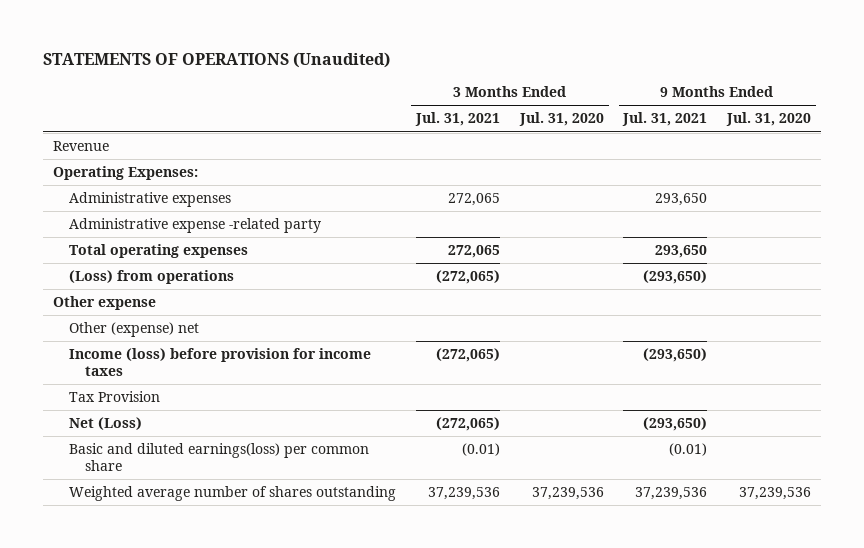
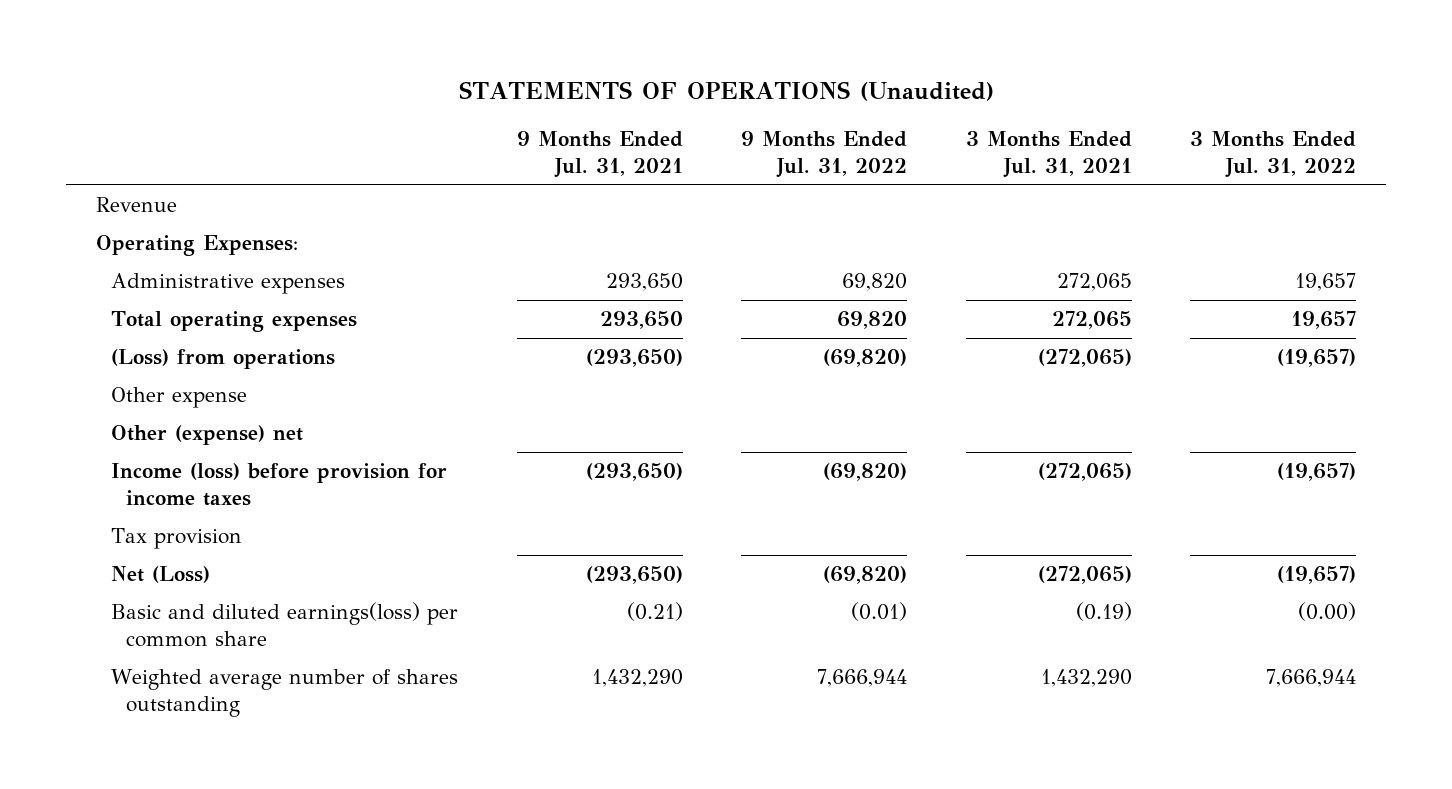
[518,112,604,127] Jul. 31, 2020 -> none
[726,112,812,127] Jul. 31, 2020 -> none
none -> [741,131,908,178] 9 Months Ended Jul. 31, 2022
none -> [1190,131,1357,178] 3 Months Ended Jul. 31, 2022
[69,218,322,234] Administrative expense -related party -> none
[69,391,161,403] Tax Provision -> [110,528,242,550] Tax provision
[461,443,500,457] (0.01) -> [1075,602,1132,622] (0.19)
[669,443,708,457] (0.01) -> [626,602,683,622] (0.21)
[427,487,500,501] 37,239,536 -> [1040,669,1132,688] 1,432,290
[635,487,708,501] 37,239,536 -> [591,669,683,688] 1,432,290

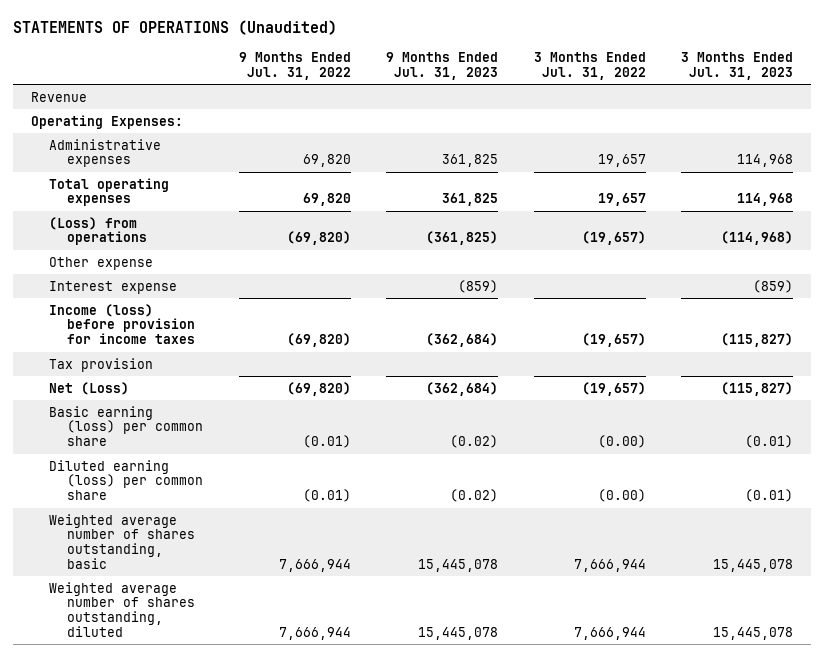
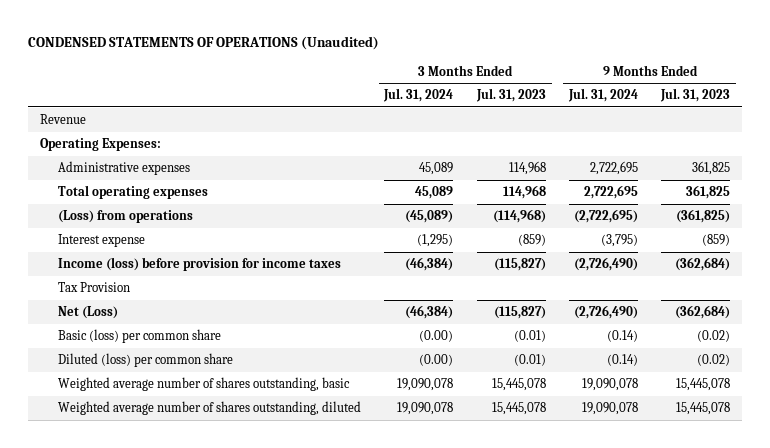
[13,19,338,35] STATEMENTS OF OPERATIONS (Unaudited) -> [28,36,380,51] CONDENSED STATEMENTS OF OPERATIONS (Unaudited)
[238,51,351,80] 9 Months Ended Jul. 31, 2022 -> none
[533,51,646,80] 3 Months Ended Jul. 31, 2022 -> none
none -> [383,88,454,103] Jul. 31, 2024
none -> [568,88,639,103] Jul. 31, 2024
[48,256,153,270] Other expense -> none
[48,357,153,372] Tax provision -> [58,281,131,292] Tax Provision
[48,405,204,447] Basic earning (loss) per common share -> [58,328,222,343] Basic (loss) per common share
[48,459,204,501] Diluted earning (loss) per common share -> [58,352,234,367] Diluted (loss) per common share

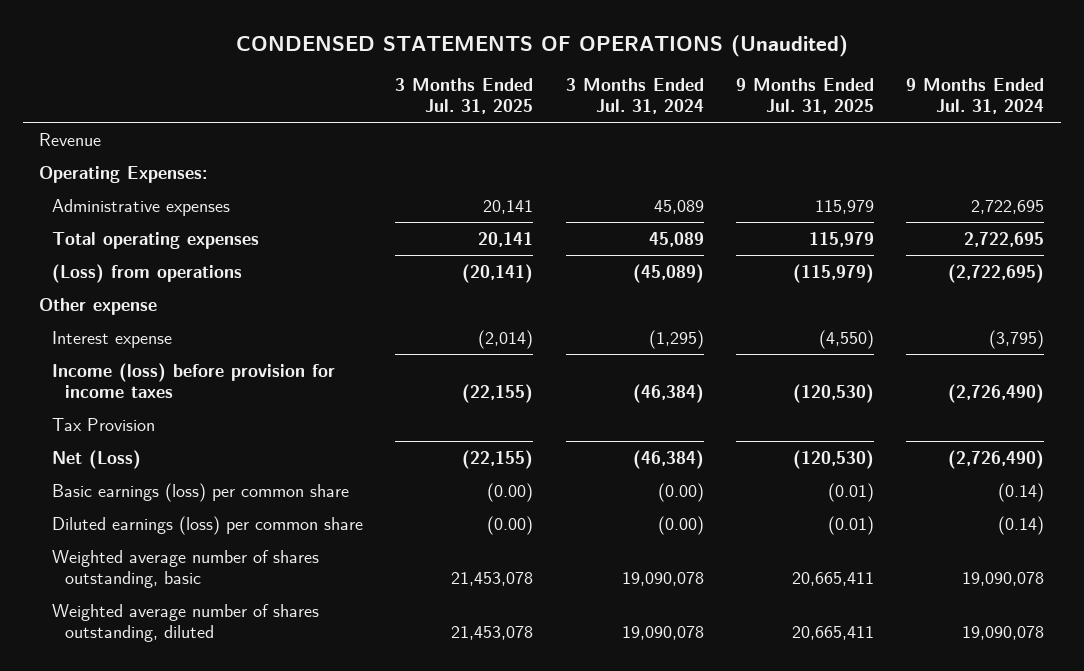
[475,88,546,103] Jul. 31, 2023 -> none
[660,88,731,103] Jul. 31, 2023 -> none
none -> [395,77,534,114] 3 Months Ended Jul. 31, 2025
none -> [736,77,875,114] 9 Months Ended Jul. 31, 2025
none -> [39,297,158,315] Other expense
[58,328,222,343] Basic (loss) per common share -> [52,482,350,502] Basic earnings (loss) per common share
[58,352,234,367] Diluted (loss) per common share -> [52,515,364,535] Diluted earnings (loss) per common share

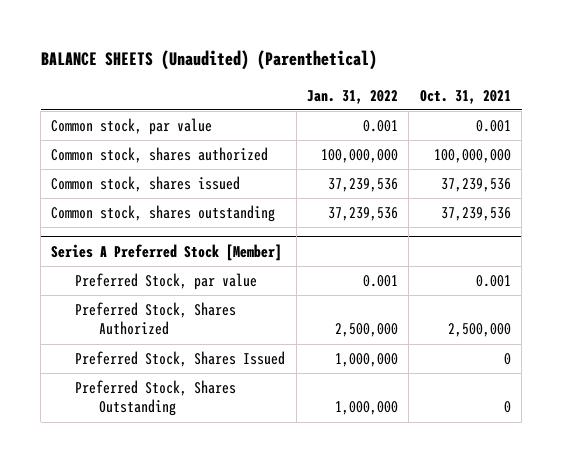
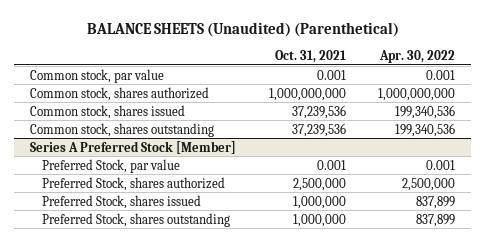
[307,89,399,104] Jan. 31, 2022 -> none
none -> [378,49,455,63] Apr. 30, 2022
[433,149,511,164] 100,000,000 -> [268,87,346,101] 1,000,000,000
[75,302,237,336] Preferred Stock, Shares Authorized -> [42,176,226,191] Preferred Stock, shares authorized
[75,351,286,368] Preferred Stock, Shares Issued -> [42,194,202,209] Preferred Stock, shares issued
[503,353,511,366] 0 -> [292,195,346,209] 1,000,000
[75,380,237,417] Preferred Stock, Shares Outstanding -> [42,212,231,227] Preferred Stock, shares outstanding
[503,401,511,414] 0 -> [292,213,346,227] 1,000,000

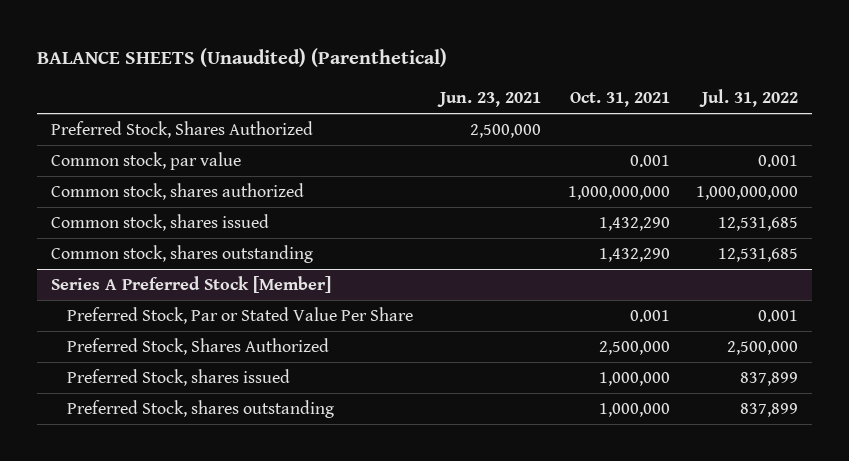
[378,49,455,63] Apr. 30, 2022 -> none
none -> [436,91,541,107] Jun. 23, 2021
none -> [699,88,799,107] Jul. 31, 2022
none -> [50,121,313,139] Preferred Stock, Shares Authorized
[291,104,346,119] 37,239,536 -> [598,217,670,232] 1,432,290
[291,122,346,137] 37,239,536 -> [598,248,670,263] 1,432,290
[42,158,181,173] Preferred Stock, par value -> [67,307,414,325] Preferred Stock, Par or Stated Value Per Share
[42,176,226,191] Preferred Stock, shares authorized -> [67,338,330,356] Preferred Stock, Shares Authorized

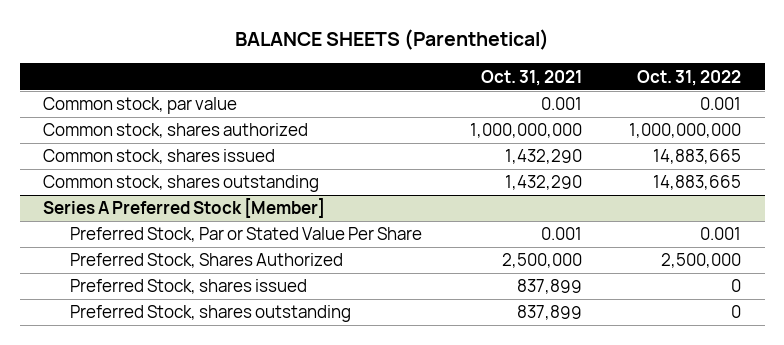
[37,48,448,68] BALANCE SHEETS (Unaudited) (Parenthetical) -> [235,29,550,51] BALANCE SHEETS (Parenthetical)
[436,91,541,107] Jun. 23, 2021 -> none
[699,88,799,107] Jul. 31, 2022 -> none
none -> [637,69,742,86] Oct. 31, 2022
[50,121,313,139] Preferred Stock, Shares Authorized -> none
[598,372,670,387] 1,000,000 -> [516,279,582,295] 837,899
[598,403,670,418] 1,000,000 -> [516,305,582,321] 837,899

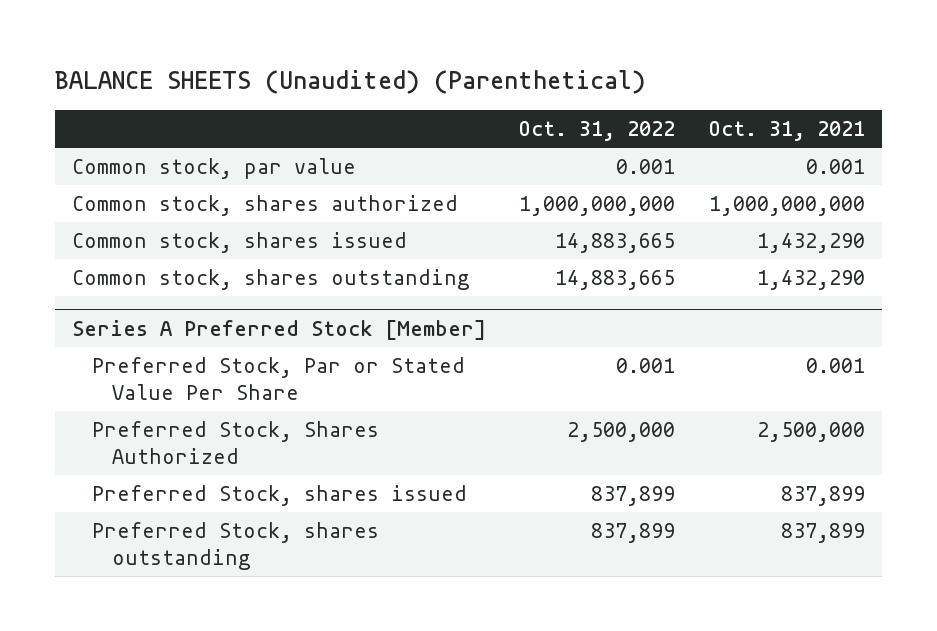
[235,29,550,51] BALANCE SHEETS (Parenthetical) -> [55,69,647,94] BALANCE SHEETS (Unaudited) (Parenthetical)
[731,279,742,293] 0 -> [591,485,676,506] 837,899
[731,305,742,319] 0 -> [591,522,676,543] 837,899

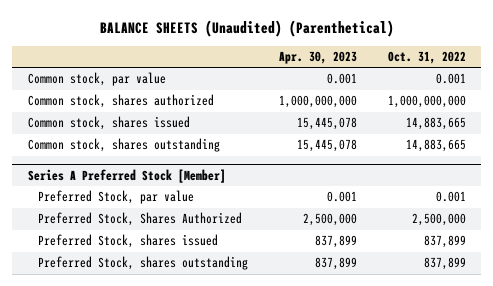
[708,121,866,142] Oct. 31, 2021 -> none
none -> [279,50,358,64] Apr. 30, 2023
[91,356,465,401] Preferred Stock, Par or Stated Value Per Share -> [38,190,195,205] Preferred Stock, par value

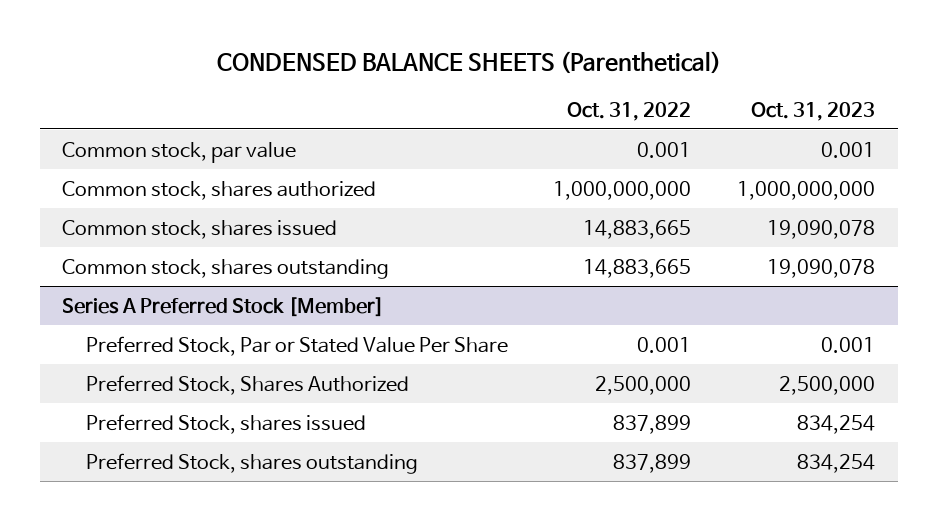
[99,19,394,37] BALANCE SHEETS (Unaudited) (Parenthetical) -> [216,51,721,75] CONDENSED BALANCE SHEETS (Parenthetical)
[279,50,358,64] Apr. 30, 2023 -> none
none -> [751,101,876,121] Oct. 31, 2023
[38,190,195,205] Preferred Stock, par value -> [85,335,508,356] Preferred Stock, Par or Stated Value Per Share

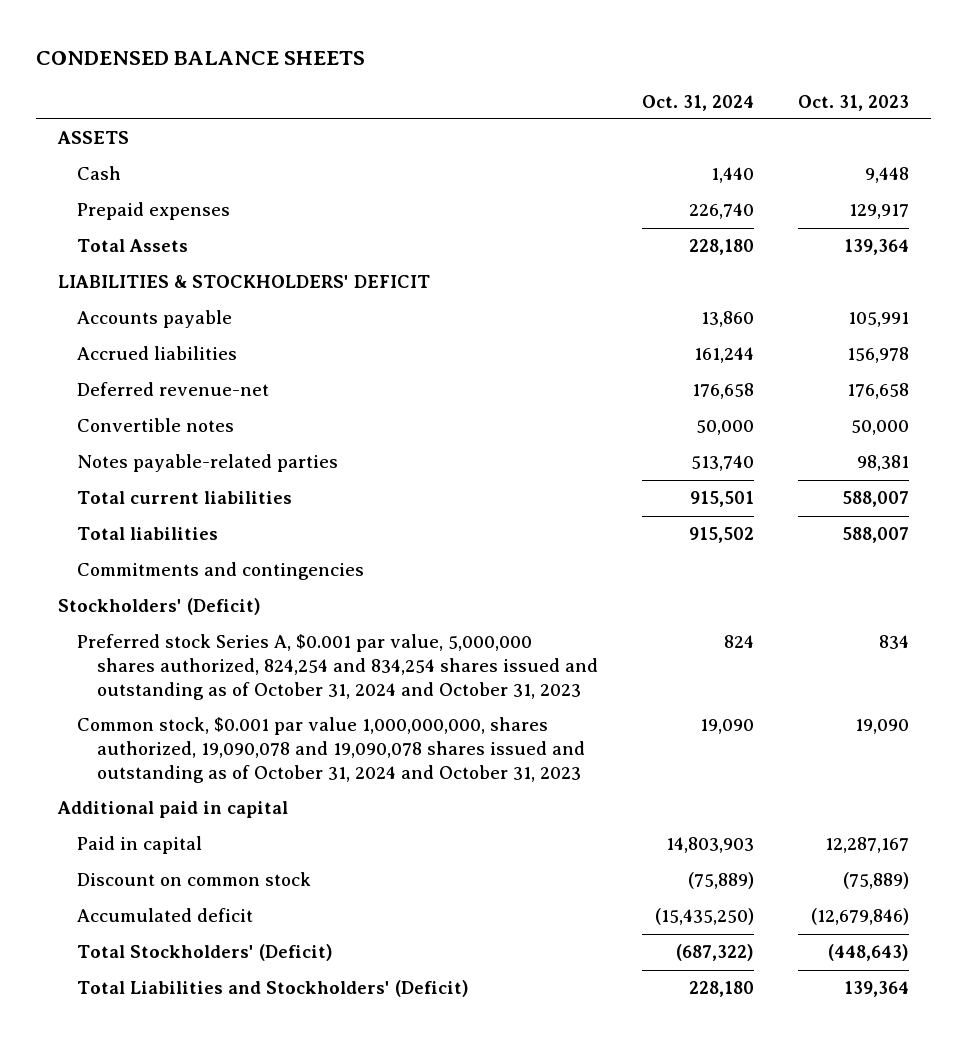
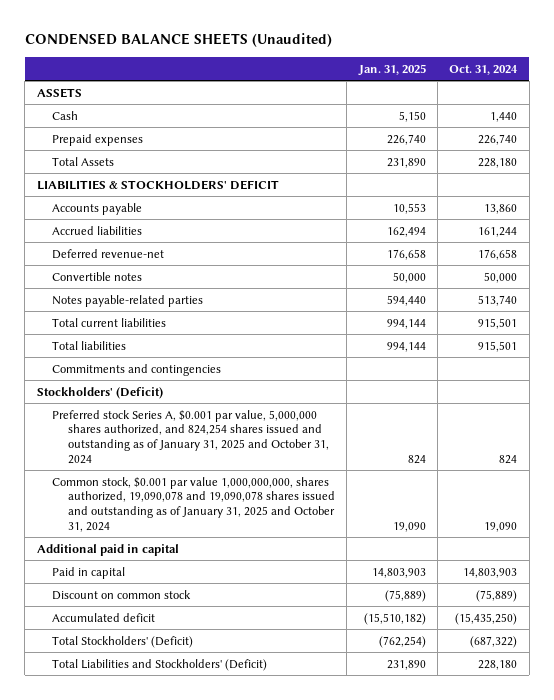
[35,50,365,65] CONDENSED BALANCE SHEETS -> [24,33,332,48] CONDENSED BALANCE SHEETS (Unaudited)
[797,94,909,111] Oct. 31, 2023 -> none
none -> [357,63,426,76] Jan. 31, 2025
[688,527,754,544] 915,502 -> [478,340,518,352] 915,501
[77,634,598,700] Preferred stock Series A, $0.001 par value, 5,000,000 shares authorized, 824,254 and 834,254 shares issued and outstanding as of October 31, 2024 and October 31, 2023 -> [52,409,329,464] Preferred stock Series A, $0.001 par value, 5,000,000 shares authorized, and 824,254 shares issued and outstanding as of January 31, 2025 and October 31, 2024
[77,717,585,783] Common stock, $0.001 par value 1,000,000,000, shares authorized, 19,090,078 and 19,090,078 shares issued and outstanding as of October 31, 2024 and October 31, 2023 -> [52,476,335,532] Common stock, $0.001 par value 1,000,000,000, shares authorized, 19,090,078 and 19,090,078 shares issued and outstanding as of January 31, 2025 and October 31, 2024

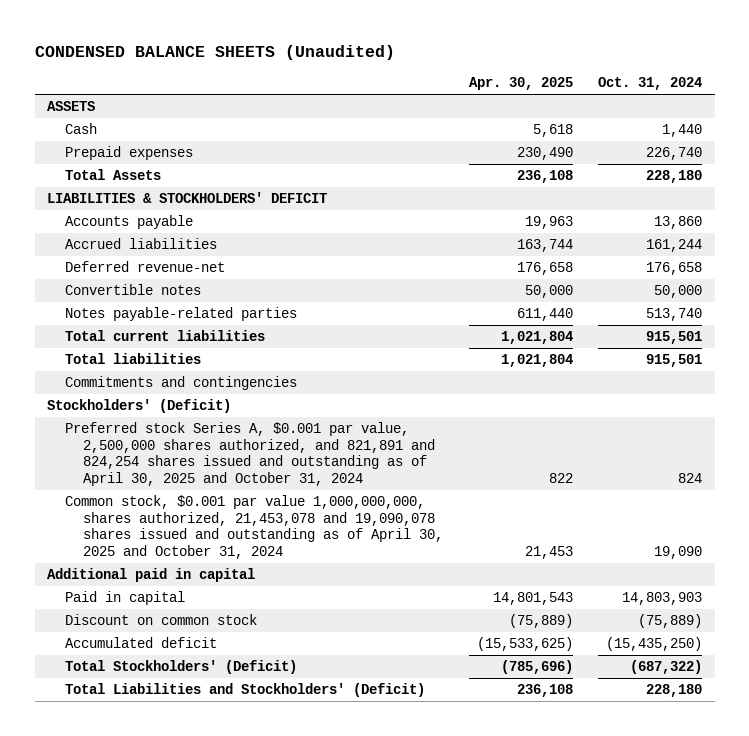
[357,63,426,76] Jan. 31, 2025 -> none
none -> [468,77,573,91] Apr. 30, 2025
[52,409,329,464] Preferred stock Series A, $0.001 par value, 5,000,000 shares authorized, and 824,254 shares issued and outstanding as of January 31, 2025 and October 31, 2024 -> [65,422,436,486] Preferred stock Series A, $0.001 par value, 2,500,000 shares authorized, and 821,891 and 824,254 shares issued and outstanding as of April 30, 2025 and October 31, 2024
[52,476,335,532] Common stock, $0.001 par value 1,000,000,000, shares authorized, 19,090,078 and 19,090,078 shares issued and outstanding as of January 31, 2025 and October 31, 2024 -> [65,495,444,559] Common stock, $0.001 par value 1,000,000,000, shares authorized, 21,453,078 and 19,090,078 shares issued and outstanding as of April 30, 2025 and October 31, 2024

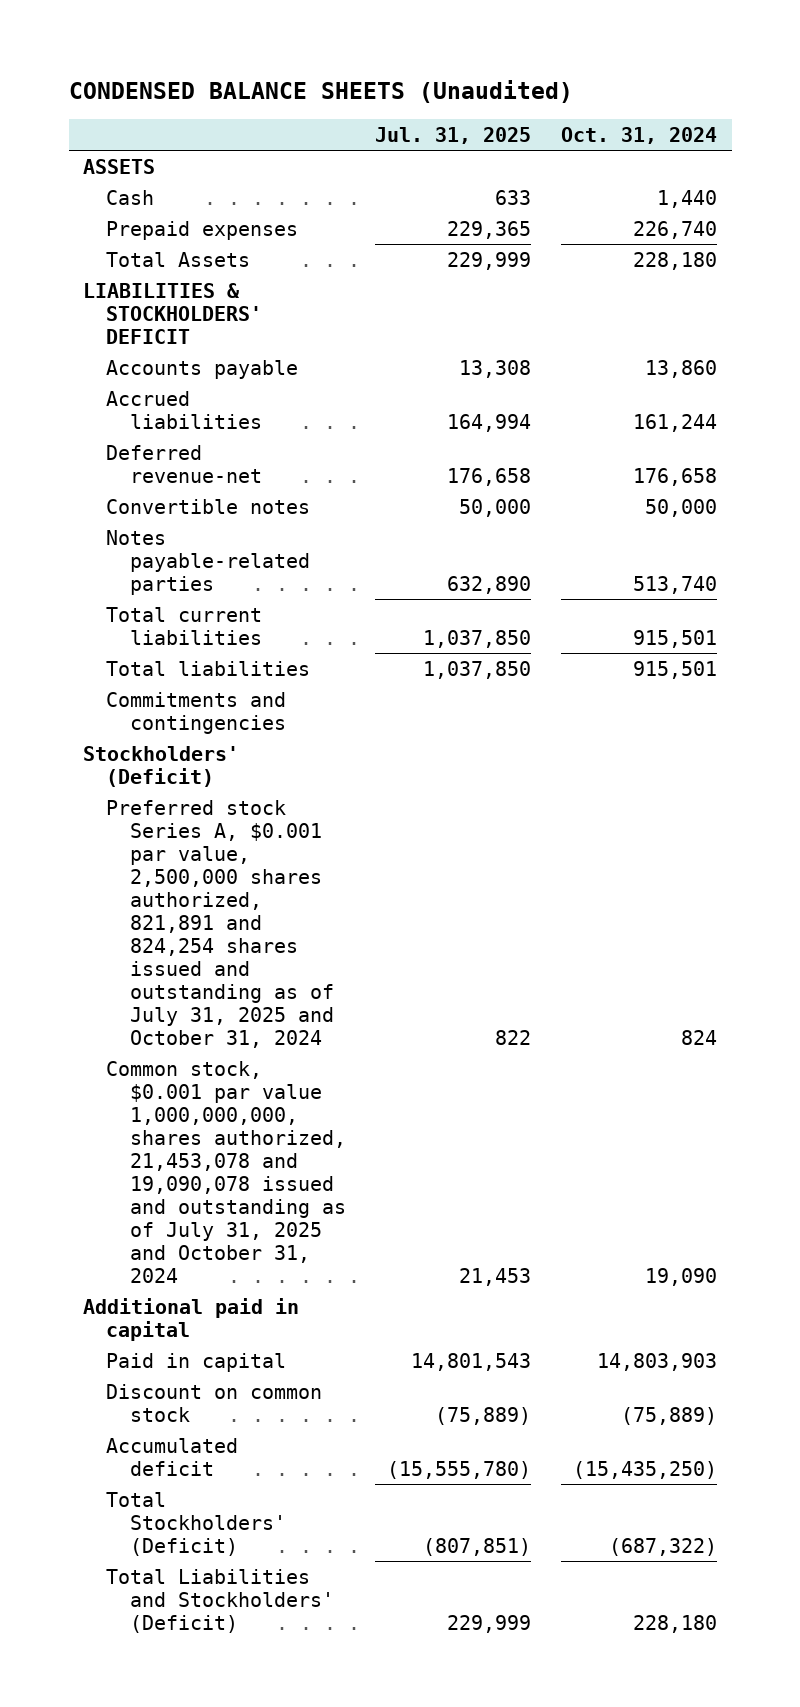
[468,77,573,91] Apr. 30, 2025 -> none
none -> [375,127,532,145] Jul. 31, 2025
[65,422,436,486] Preferred stock Series A, $0.001 par value, 2,500,000 shares authorized, and 821,891 and 824,254 shares issued and outstanding as of April 30, 2025 and October 31, 2024 -> [106,799,334,1048] Preferred stock Series A, $0.001 par value, 2,500,000 shares authorized, 821,891 and 824,254 shares issued and outstanding as of July 31, 2025 and October 31, 2024
[65,495,444,559] Common stock, $0.001 par value 1,000,000,000, shares authorized, 21,453,078 and 19,090,078 shares issued and outstanding as of April 30, 2025 and October 31, 2024 -> [106,1060,346,1283] Common stock, $0.001 par value 1,000,000,000, shares authorized, 21,453,078 and 19,090,078 issued and outstanding as of July 31, 2025 and October 31, 2024

